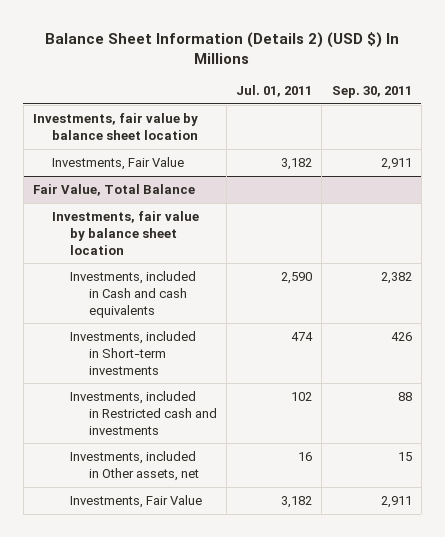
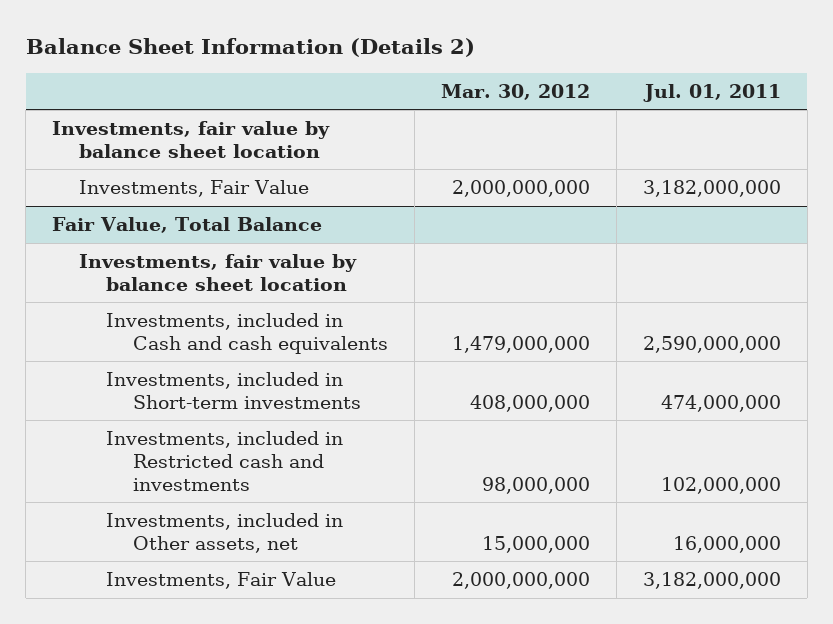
[45,31,400,64] Balance Sheet Information (Details 2) (USD $) In Millions -> [25,38,475,58] Balance Sheet Information (Details 2)
[331,85,412,98] Sep. 30, 2011 -> none
none -> [441,83,591,100] Mar. 30, 2012
[281,157,313,170] 3,182 -> [643,179,782,197] 3,182,000,000
[281,271,313,284] 2,590 -> [643,335,782,353] 2,590,000,000
[291,331,314,341] 474 -> [661,394,782,412] 474,000,000
[291,391,313,401] 102 -> [661,476,782,494] 102,000,000
[298,451,313,461] 16 -> [673,535,782,553] 16,000,000
[281,495,313,508] 3,182 -> [643,571,782,589] 3,182,000,000

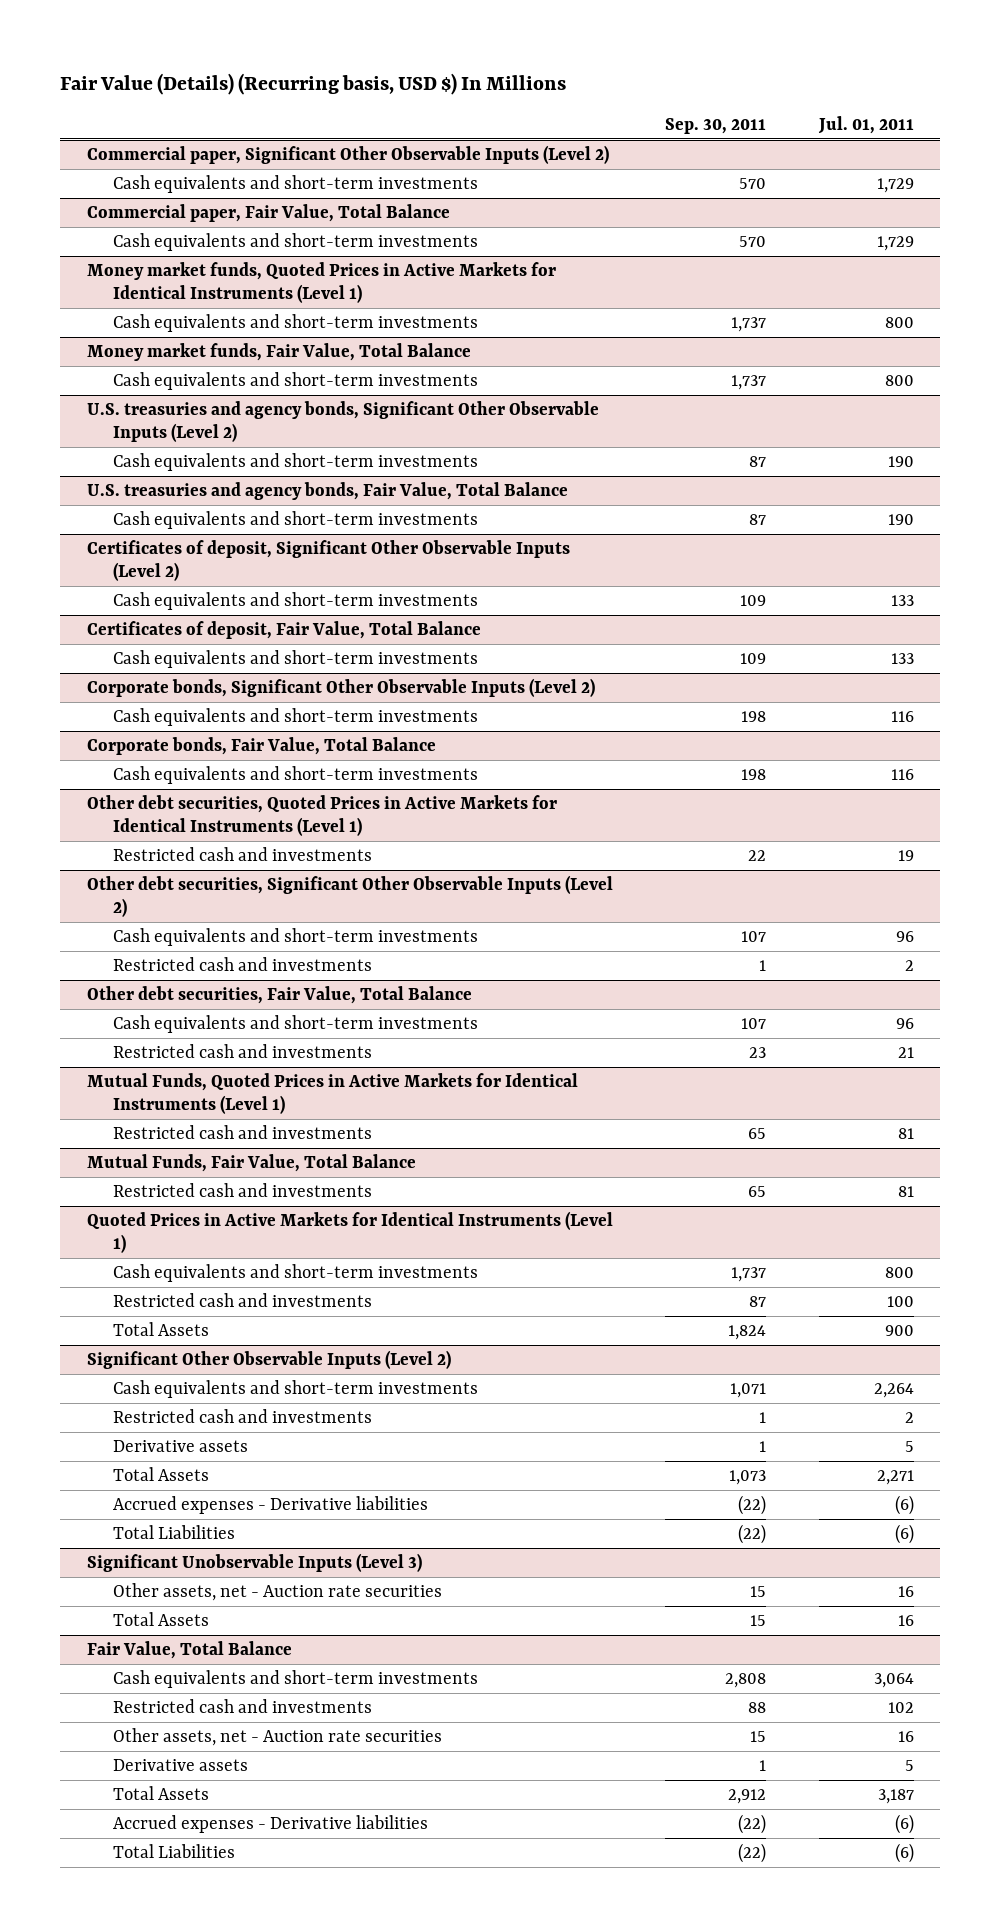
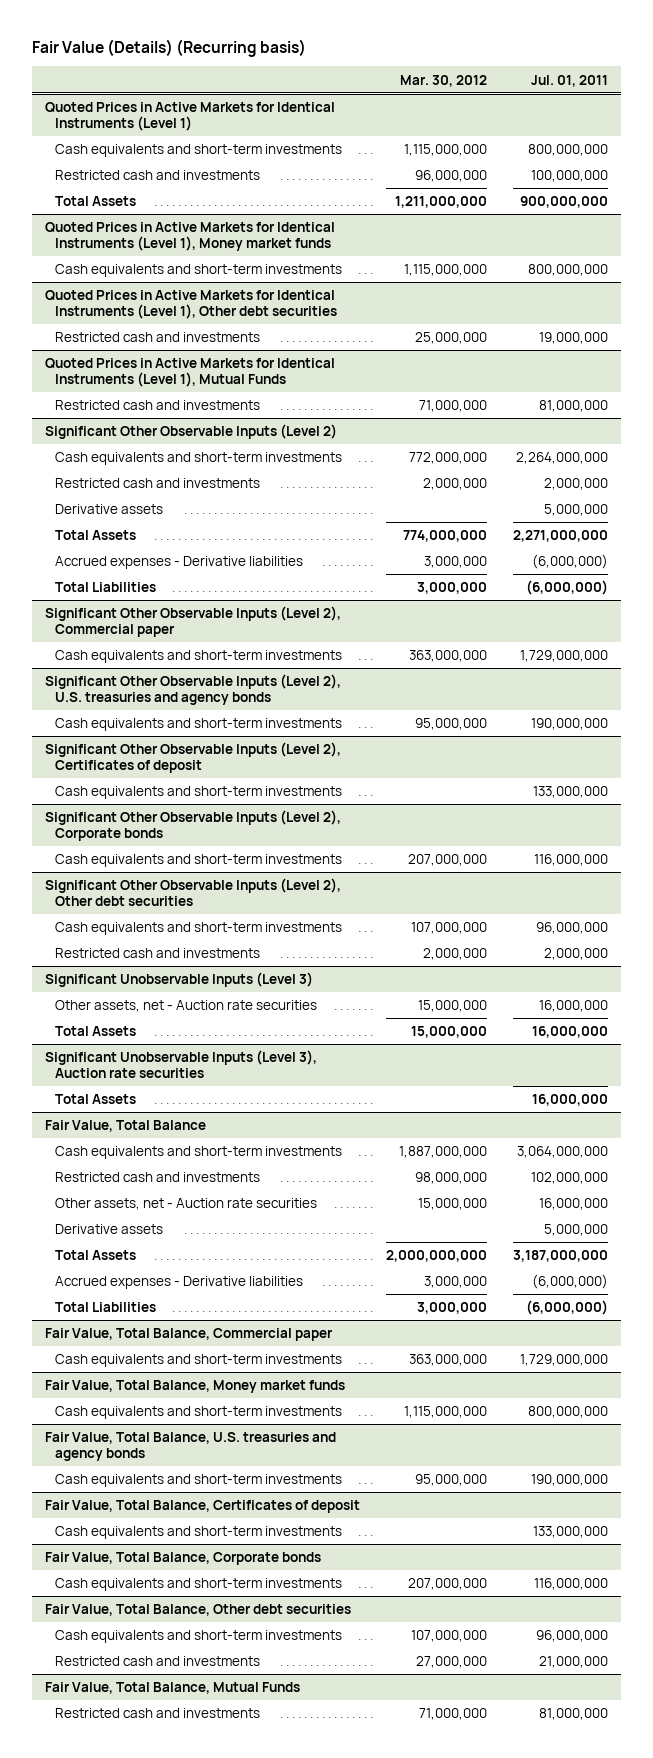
[60,73,567,96] Fair Value (Details) (Recurring basis, USD $) In Millions -> [31,38,306,57] Fair Value (Details) (Recurring basis)
[665,117,767,134] Sep. 30, 2011 -> none
none -> [400,74,488,87] Mar. 30, 2012
[86,145,609,165] Commercial paper, Significant Other Observable Inputs (Level 2) -> none
[112,175,478,194] Cash equivalents and short-term investments -> none
[86,204,450,223] Commercial paper, Fair Value, Total Balance -> none
[112,233,478,252] Cash equivalents and short-term investments -> none
[86,262,556,303] Money market funds, Quoted Prices in Active Markets for Identical Instruments (Level 1) -> none
[112,314,478,333] Cash equivalents and short-term investments -> none
[86,343,471,362] Money market funds, Fair Value, Total Balance -> none
[112,372,478,391] Cash equivalents and short-term investments -> none
[86,401,599,442] U.S. treasuries and agency bonds, Significant Other Observable Inputs (Level 2) -> none
[112,453,478,472] Cash equivalents and short-term investments -> none
[86,482,568,501] U.S. treasuries and agency bonds, Fair Value, Total Balance -> none
[112,511,478,530] Cash equivalents and short-term investments -> none
[86,540,570,581] Certificates of deposit, Significant Other Observable Inputs (Level 2) -> none
[112,592,478,611] Cash equivalents and short-term investments -> none
[86,621,481,640] Certificates of deposit, Fair Value, Total Balance -> none
[112,650,478,669] Cash equivalents and short-term investments -> none
[86,678,595,698] Corporate bonds, Significant Other Observable Inputs (Level 2) -> none
[112,708,478,727] Cash equivalents and short-term investments -> none
[86,737,436,756] Corporate bonds, Fair Value, Total Balance -> none
[112,766,478,785] Cash equivalents and short-term investments -> none
[86,795,557,836] Other debt securities, Quoted Prices in Active Markets for Identical Instruments (Level 1) -> none
[112,847,372,862] Restricted cash and investments -> none
[86,875,613,917] Other debt securities, Significant Other Observable Inputs (Level 2) -> none
[112,928,478,947] Cash equivalents and short-term investments -> none
[112,957,372,972] Restricted cash and investments -> none
[86,986,472,1005] Other debt securities, Fair Value, Total Balance -> none
[112,1015,478,1034] Cash equivalents and short-term investments -> none
[112,1044,372,1059] Restricted cash and investments -> none
[86,1073,578,1114] Mutual Funds, Quoted Prices in Active Markets for Identical Instruments (Level 1) -> none
[112,1125,372,1140] Restricted cash and investments -> none
[86,1154,416,1173] Mutual Funds, Fair Value, Total Balance -> none
[112,1183,372,1198] Restricted cash and investments -> none
[884,1267,914,1279] 800 -> [528,144,609,157] 800,000,000
[886,1296,914,1308] 100 -> [531,170,609,183] 100,000,000
[884,1325,914,1337] 900 -> [520,196,609,209] 900,000,000
none -> [45,222,336,252] Quoted Prices in Active Markets for Identical Instruments (Level 1), Money market funds
none -> [54,264,342,278] Cash equivalents and short-term investments
none -> [45,290,337,320] Quoted Prices in Active Markets for Identical Instruments (Level 1), Other debt securities
none -> [54,332,260,343] Restricted cash and investments
none -> [45,358,336,388] Quoted Prices in Active Markets for Identical Instruments (Level 1), Mutual Funds
none -> [54,400,260,411] Restricted cash and investments
[873,1383,914,1399] 2,264 -> [516,452,609,465] 2,264,000,000
[904,1412,914,1424] 2 -> [544,478,609,491] 2,000,000
[904,1441,914,1453] 5 -> [544,504,609,517] 5,000,000
[876,1470,914,1486] 2,271 -> [513,530,609,543] 2,271,000,000
[894,1495,914,1516] (6) -> [532,554,609,570] (6,000,000)
[894,1524,914,1545] (6) -> [526,580,609,596] (6,000,000)
none -> [45,606,342,638] Significant Other Observable Inputs (Level 2), Commercial paper
none -> [54,650,342,664] Cash equivalents and short-term investments
none -> [45,674,342,706] Significant Other Observable Inputs (Level 2), U.S. treasuries and agency bonds
none -> [54,718,342,732] Cash equivalents and short-term investments
none -> [45,742,342,774] Significant Other Observable Inputs (Level 2), Certificates of deposit
none -> [54,786,342,800] Cash equivalents and short-term investments
none -> [45,810,342,842] Significant Other Observable Inputs (Level 2), Corporate bonds
none -> [54,854,342,868] Cash equivalents and short-term investments
none -> [45,878,342,907] Significant Other Observable Inputs (Level 2), Other debt securities
none -> [54,922,342,936] Cash equivalents and short-term investments
none -> [54,948,260,959] Restricted cash and investments
[897,1586,914,1598] 16 -> [539,1000,609,1013] 16,000,000
[897,1615,914,1627] 16 -> [532,1026,609,1039] 16,000,000
none -> [45,1050,318,1079] Significant Unobservable Inputs (Level 3), Auction rate securities
none -> [54,1094,136,1105] Total Assets
[873,1673,914,1689] 3,064 -> [517,1146,609,1159] 3,064,000,000
[887,1702,914,1714] 102 -> [531,1172,609,1185] 102,000,000
[897,1731,914,1743] 16 -> [539,1198,609,1211] 16,000,000
[904,1760,914,1772] 5 -> [544,1224,609,1237] 5,000,000
[877,1789,914,1805] 3,187 -> [513,1250,609,1263] 3,187,000,000
[894,1814,914,1835] (6) -> [532,1274,609,1290] (6,000,000)
[894,1843,914,1864] (6) -> [526,1300,609,1316] (6,000,000)
none -> [45,1328,334,1342] Fair Value, Total Balance, Commercial paper
none -> [54,1354,342,1368] Cash equivalents and short-term investments
none -> [45,1380,346,1394] Fair Value, Total Balance, Money market funds
none -> [54,1406,342,1420] Cash equivalents and short-term investments
none -> [45,1432,337,1462] Fair Value, Total Balance, U.S. treasuries and agency bonds
none -> [54,1474,342,1488] Cash equivalents and short-term investments
none -> [45,1500,361,1514] Fair Value, Total Balance, Certificates of deposit
none -> [54,1526,342,1540] Cash equivalents and short-term investments
none -> [45,1552,322,1566] Fair Value, Total Balance, Corporate bonds
none -> [54,1578,342,1592] Cash equivalents and short-term investments
none -> [45,1604,352,1617] Fair Value, Total Balance, Other debt securities
none -> [54,1630,342,1644] Cash equivalents and short-term investments
none -> [54,1656,260,1667] Restricted cash and investments
none -> [45,1682,301,1695] Fair Value, Total Balance, Mutual Funds
none -> [54,1708,260,1719] Restricted cash and investments

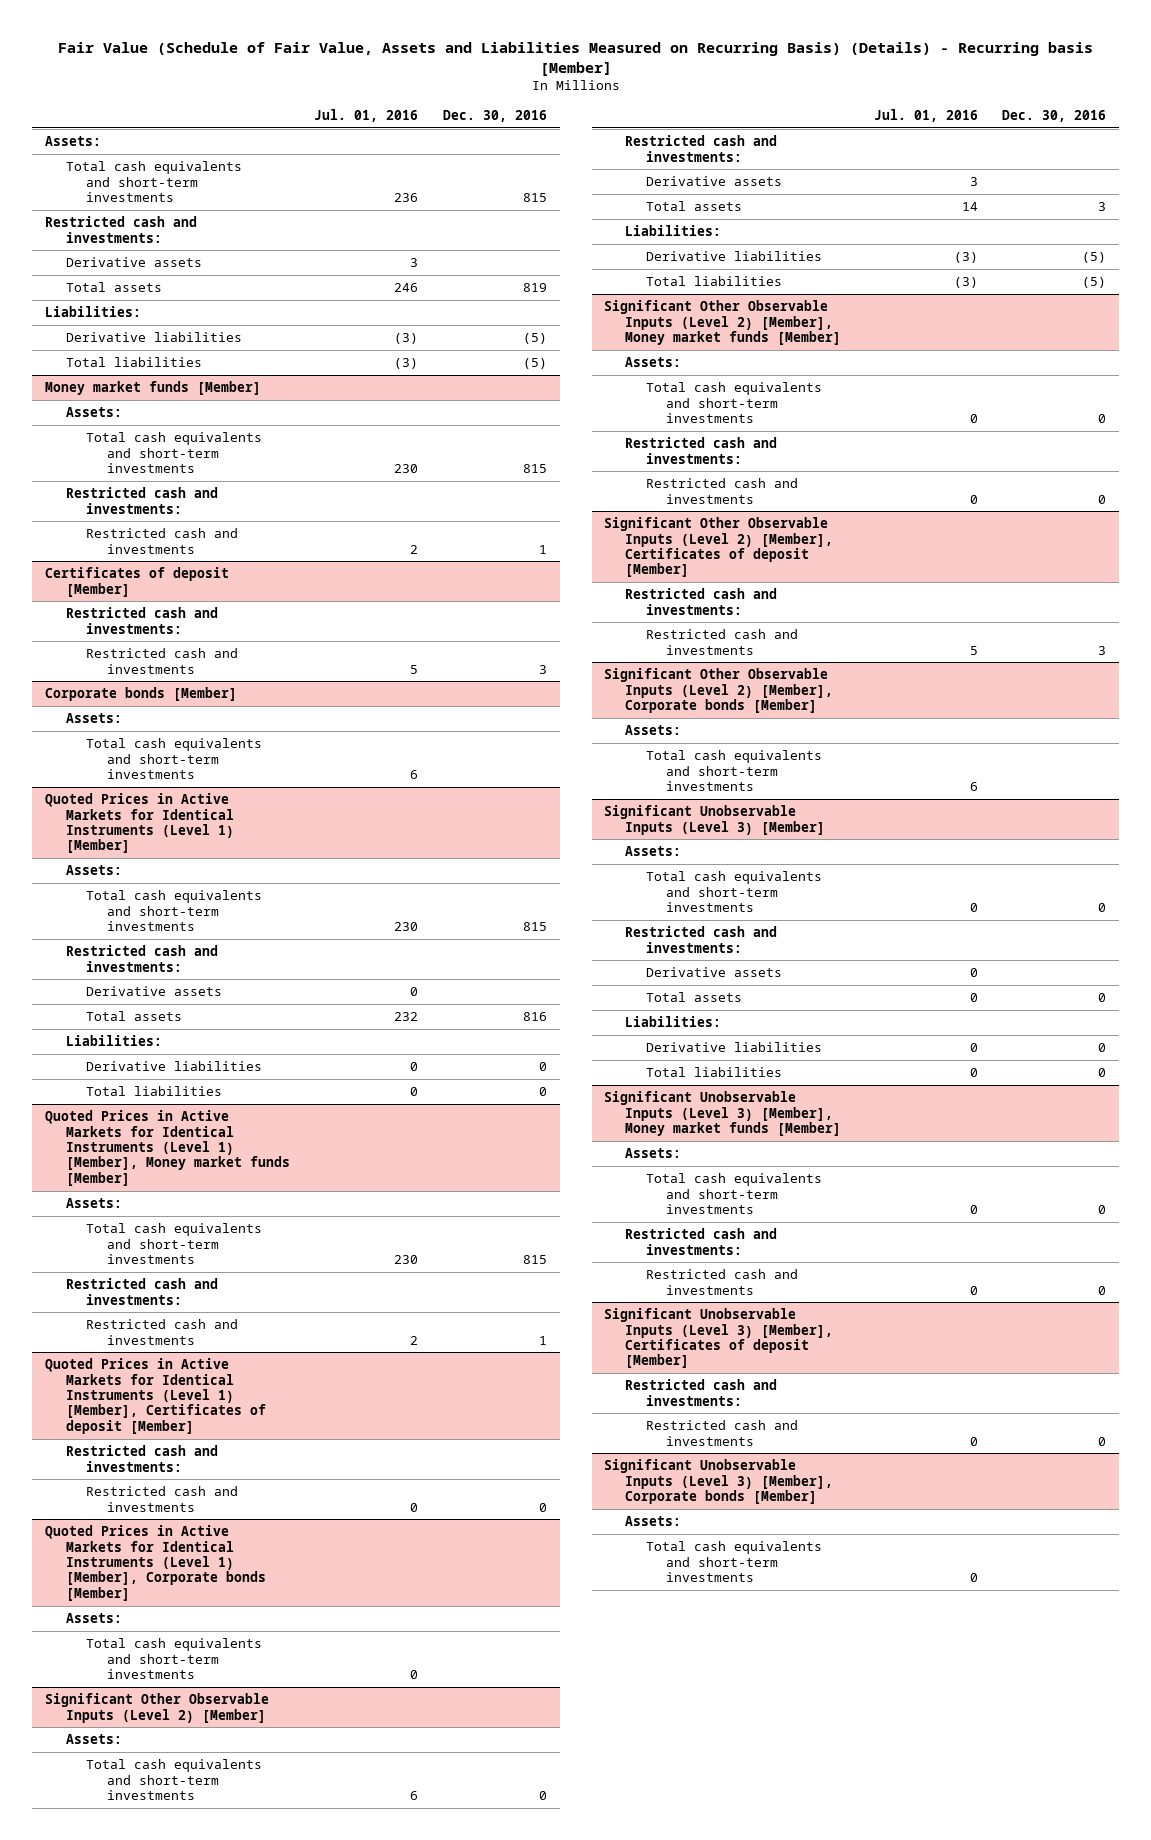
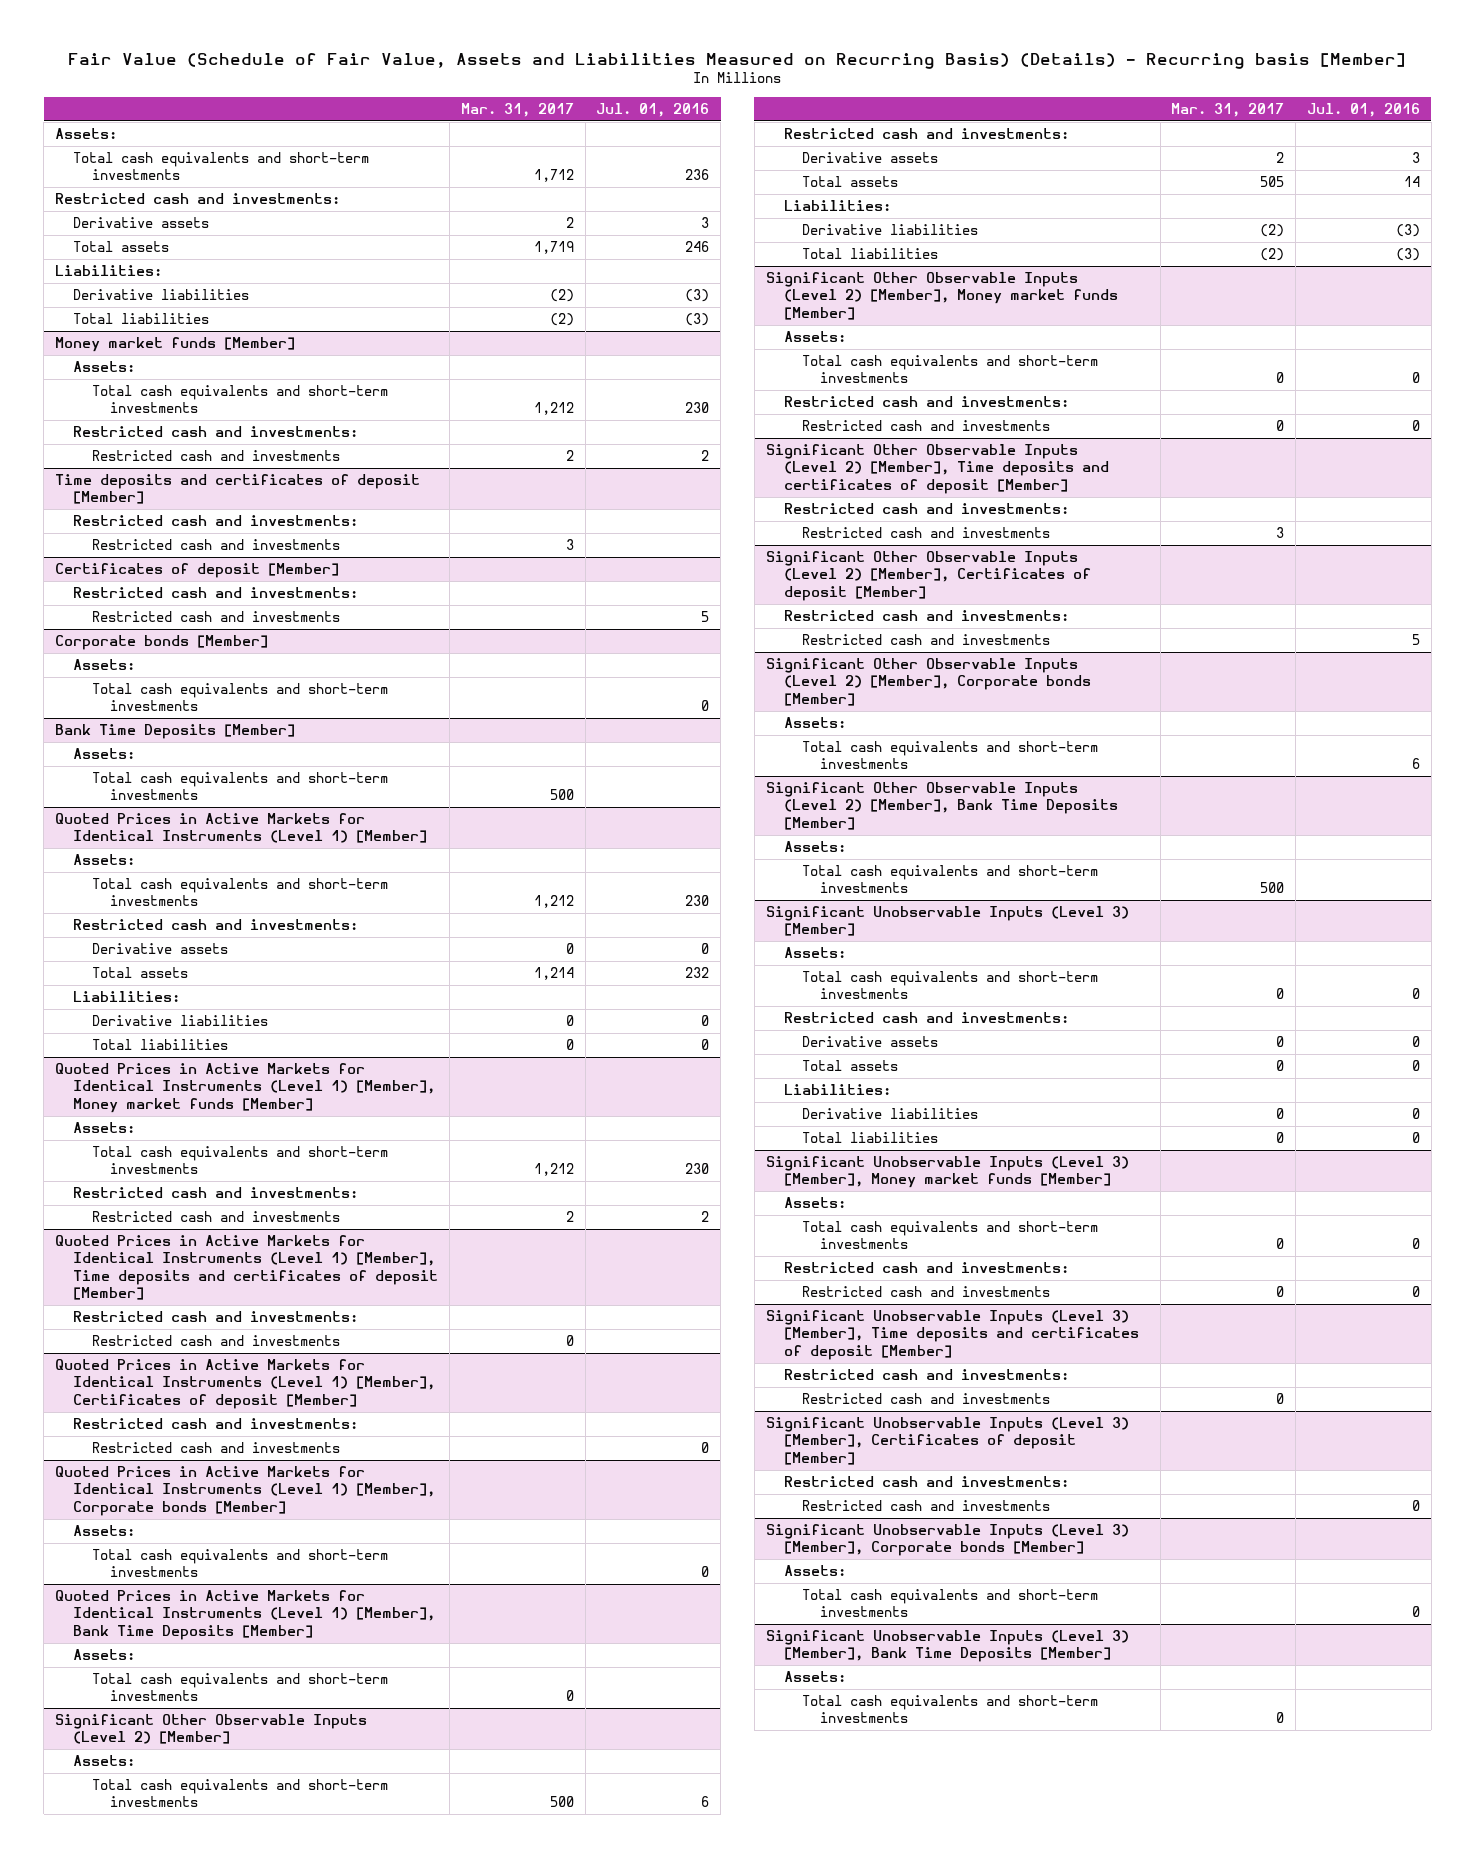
[443,110,548,123] Dec. 30, 2016 -> none
none -> [460,102,574,117] Mar. 31, 2017
none -> [55,474,421,505] Time deposits and certificates of deposit [Member]
none -> [73,515,359,527] Restricted cash and investments:
none -> [91,539,340,551] Restricted cash and investments
[410,769,419,779] 6 -> [701,700,710,712] 0
none -> [55,724,296,740] Bank Time Deposits [Member]
none -> [73,748,136,760] Assets:
none -> [91,772,388,801] Total cash equivalents and short-term investments
none -> [55,1235,439,1300] Quoted Prices in Active Markets for Identical Instruments (Level 1) [Member], Time deposits and certificates of deposit [Member]
none -> [73,1311,359,1323] Restricted cash and investments:
none -> [91,1335,340,1347] Restricted cash and investments
none -> [55,1590,436,1640] Quoted Prices in Active Markets for Identical Instruments (Level 1) [Member], Bank Time Deposits [Member]
none -> [73,1649,136,1661] Assets:
none -> [91,1673,388,1702] Total cash equivalents and short-term investments
none -> [765,444,1109,494] Significant Other Observable Inputs (Level 2) [Member], Time deposits and certificates of deposit [Member]
none -> [783,503,1069,515] Restricted cash and investments:
none -> [802,527,1051,539] Restricted cash and investments
none -> [765,782,1118,830] Significant Other Observable Inputs (Level 2) [Member], Bank Time Deposits [Member]
none -> [783,841,846,853] Assets:
none -> [802,865,1099,894] Total cash equivalents and short-term investments
none -> [765,1310,1139,1360] Significant Unobservable Inputs (Level 3) [Member], Time deposits and certificates of deposit [Member]
none -> [783,1369,1069,1381] Restricted cash and investments:
none -> [802,1393,1051,1405] Restricted cash and investments
none -> [765,1630,1129,1663] Significant Unobservable Inputs (Level 3) [Member], Bank Time Deposits [Member]
none -> [783,1671,846,1683] Assets:
none -> [802,1695,1099,1724] Total cash equivalents and short-term investments

